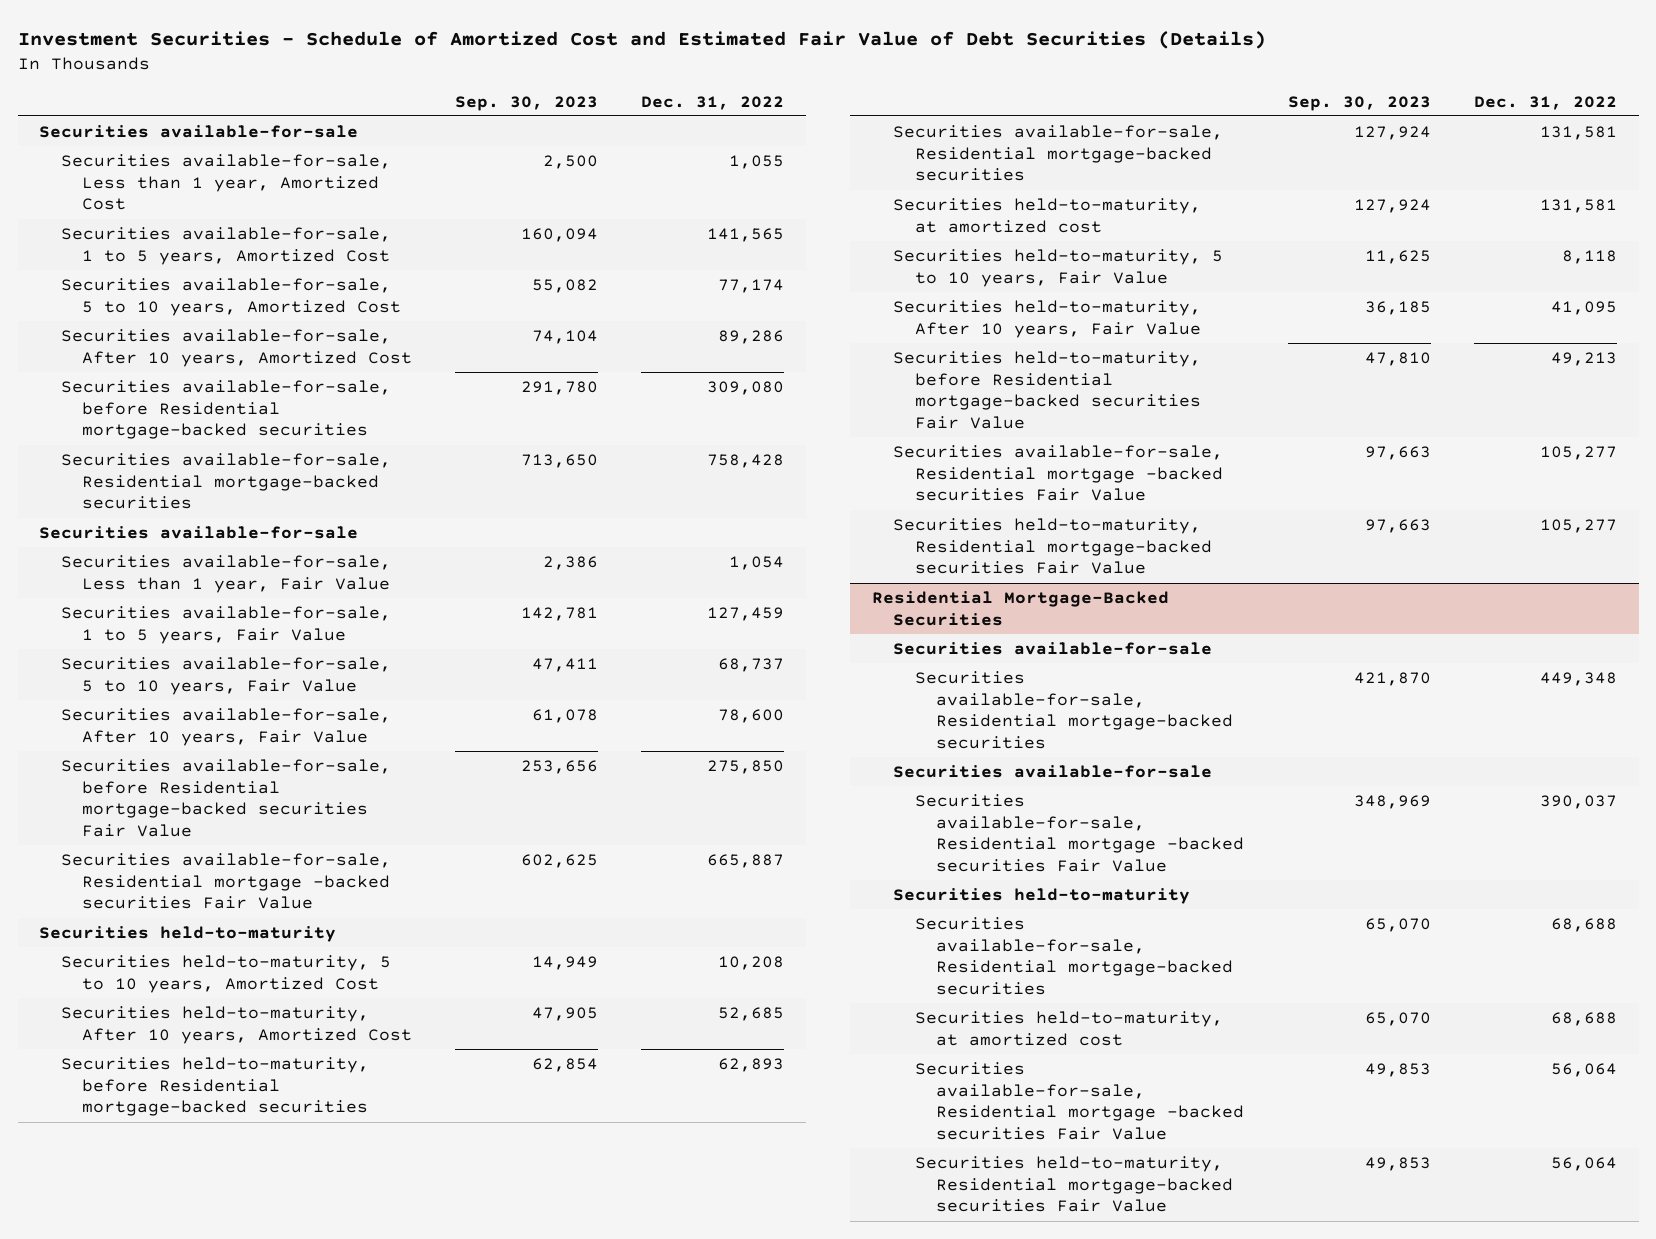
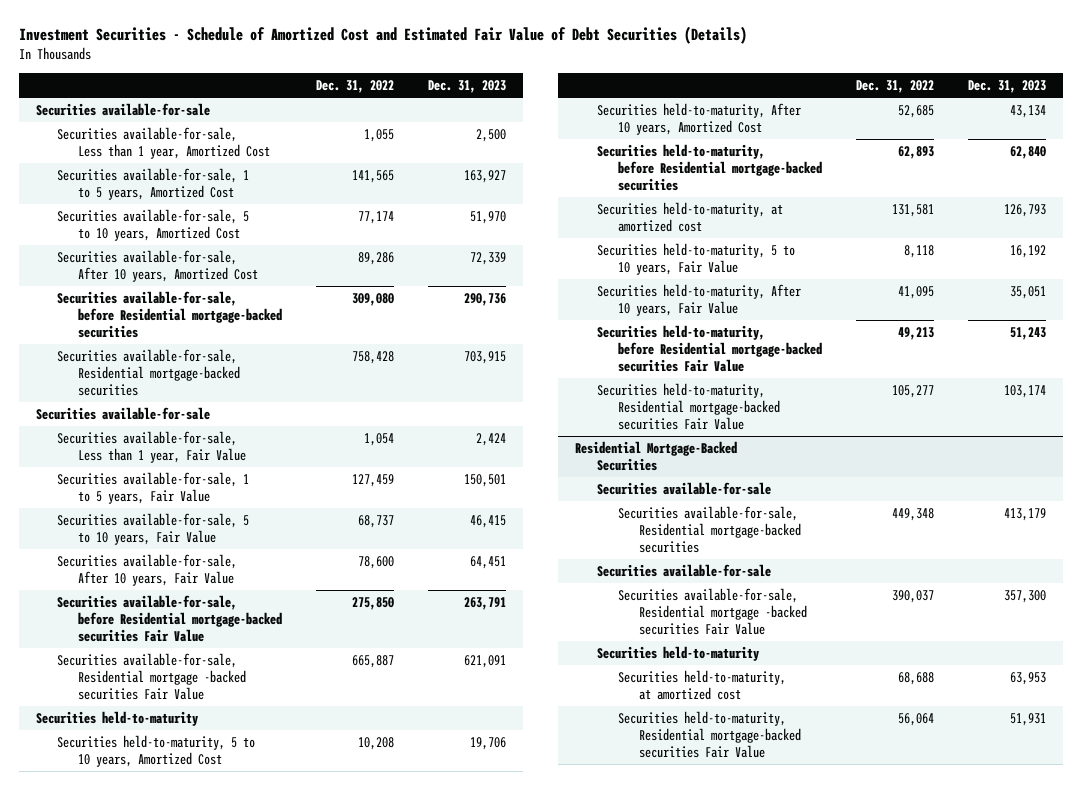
[455,95,599,111] Sep. 30, 2023 -> none
none -> [428,80,507,94] Dec. 31, 2023
[893,124,1224,182] Securities available-for-sale, Residential mortgage-backed securities -> none
[893,444,1224,502] Securities available-for-sale, Residential mortgage -backed securities Fair Value -> none
[914,916,1234,996] Securities available-for-sale, Residential mortgage-backed securities -> none
[914,1061,1245,1141] Securities available-for-sale, Residential mortgage -backed securities Fair Value -> none

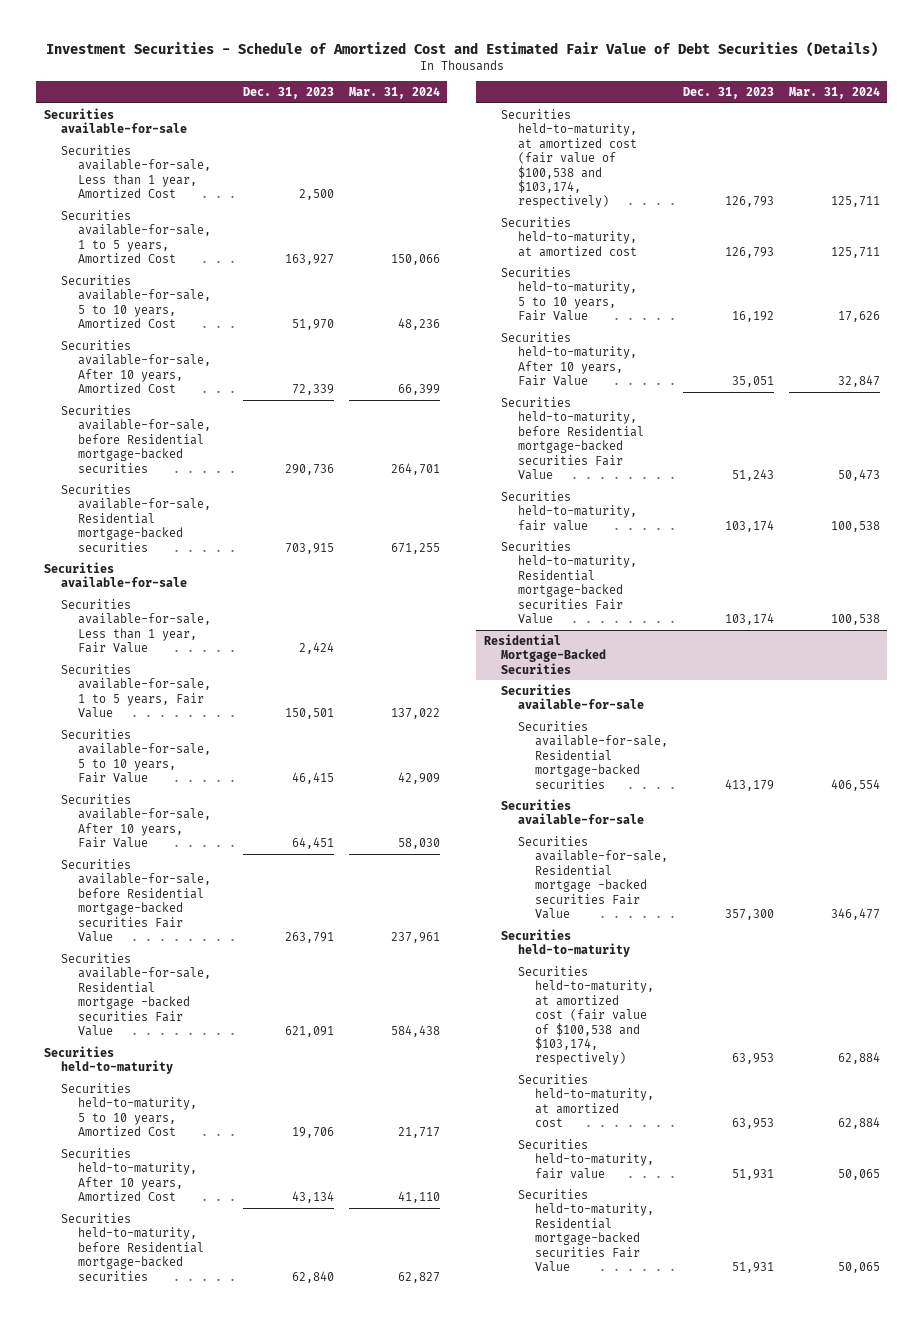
[316,80,395,94] Dec. 31, 2022 -> none
none -> [349,87,441,100] Mar. 31, 2024
none -> [500,108,638,209] Securities held-to-maturity, at amortized cost (fair value of $100,538 and $103,174, respectively)
none -> [500,490,638,531] Securities held-to-maturity, fair value
none -> [518,965,655,1066] Securities held-to-maturity, at amortized cost (fair value of $100,538 and $103,174, respectively)
none -> [518,1138,655,1179] Securities held-to-maturity, fair value

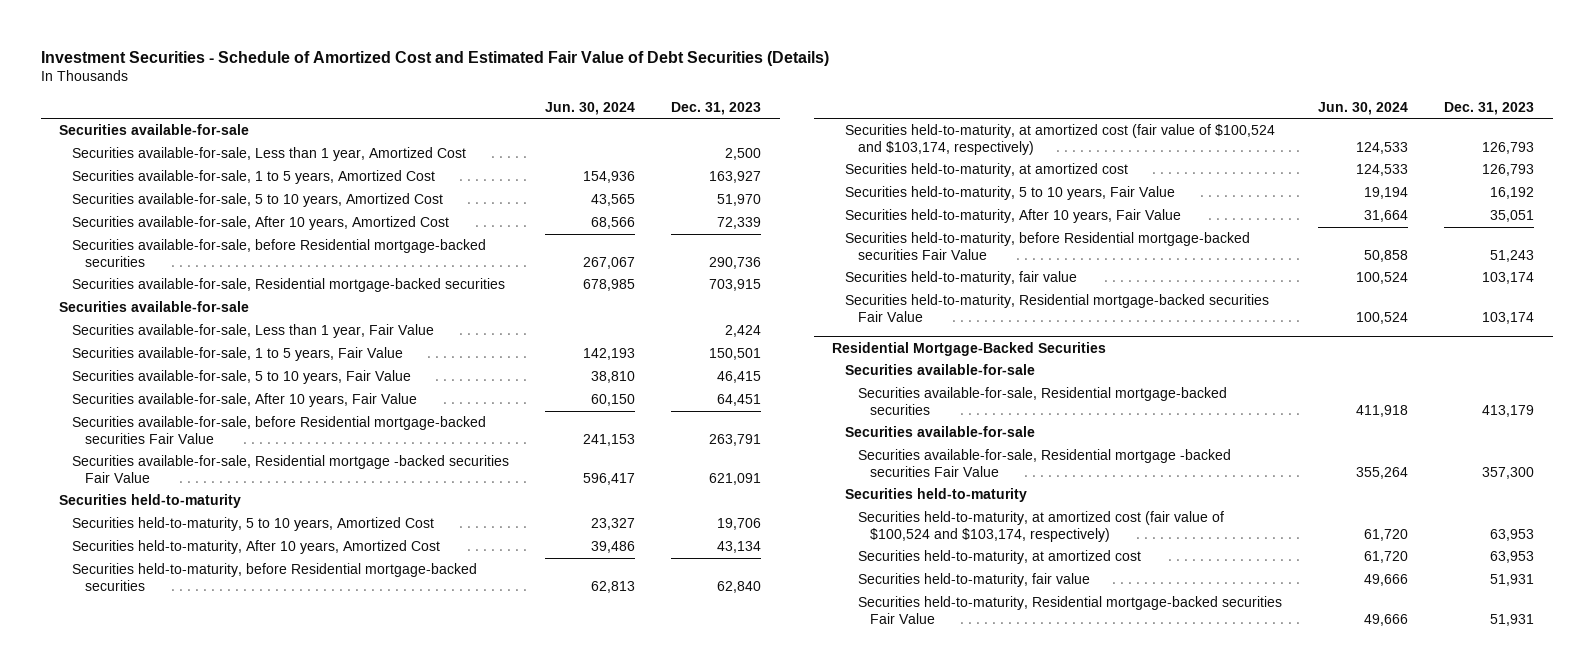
[349,87,441,100] Mar. 31, 2024 -> none
none -> [545,101,636,115] Jun. 30, 2024
[500,108,638,209] Securities held-to-maturity, at amortized cost (fair value of $100,538 and $103,174, respectively) -> [844,124,1275,155] Securities held-to-maturity, at amortized cost (fair value of $100,524 and $103,174, respectively)
[518,965,655,1066] Securities held-to-maturity, at amortized cost (fair value of $100,538 and $103,174, respectively) -> [857,511,1224,542] Securities held-to-maturity, at amortized cost (fair value of $100,524 and $103,174, respectively)

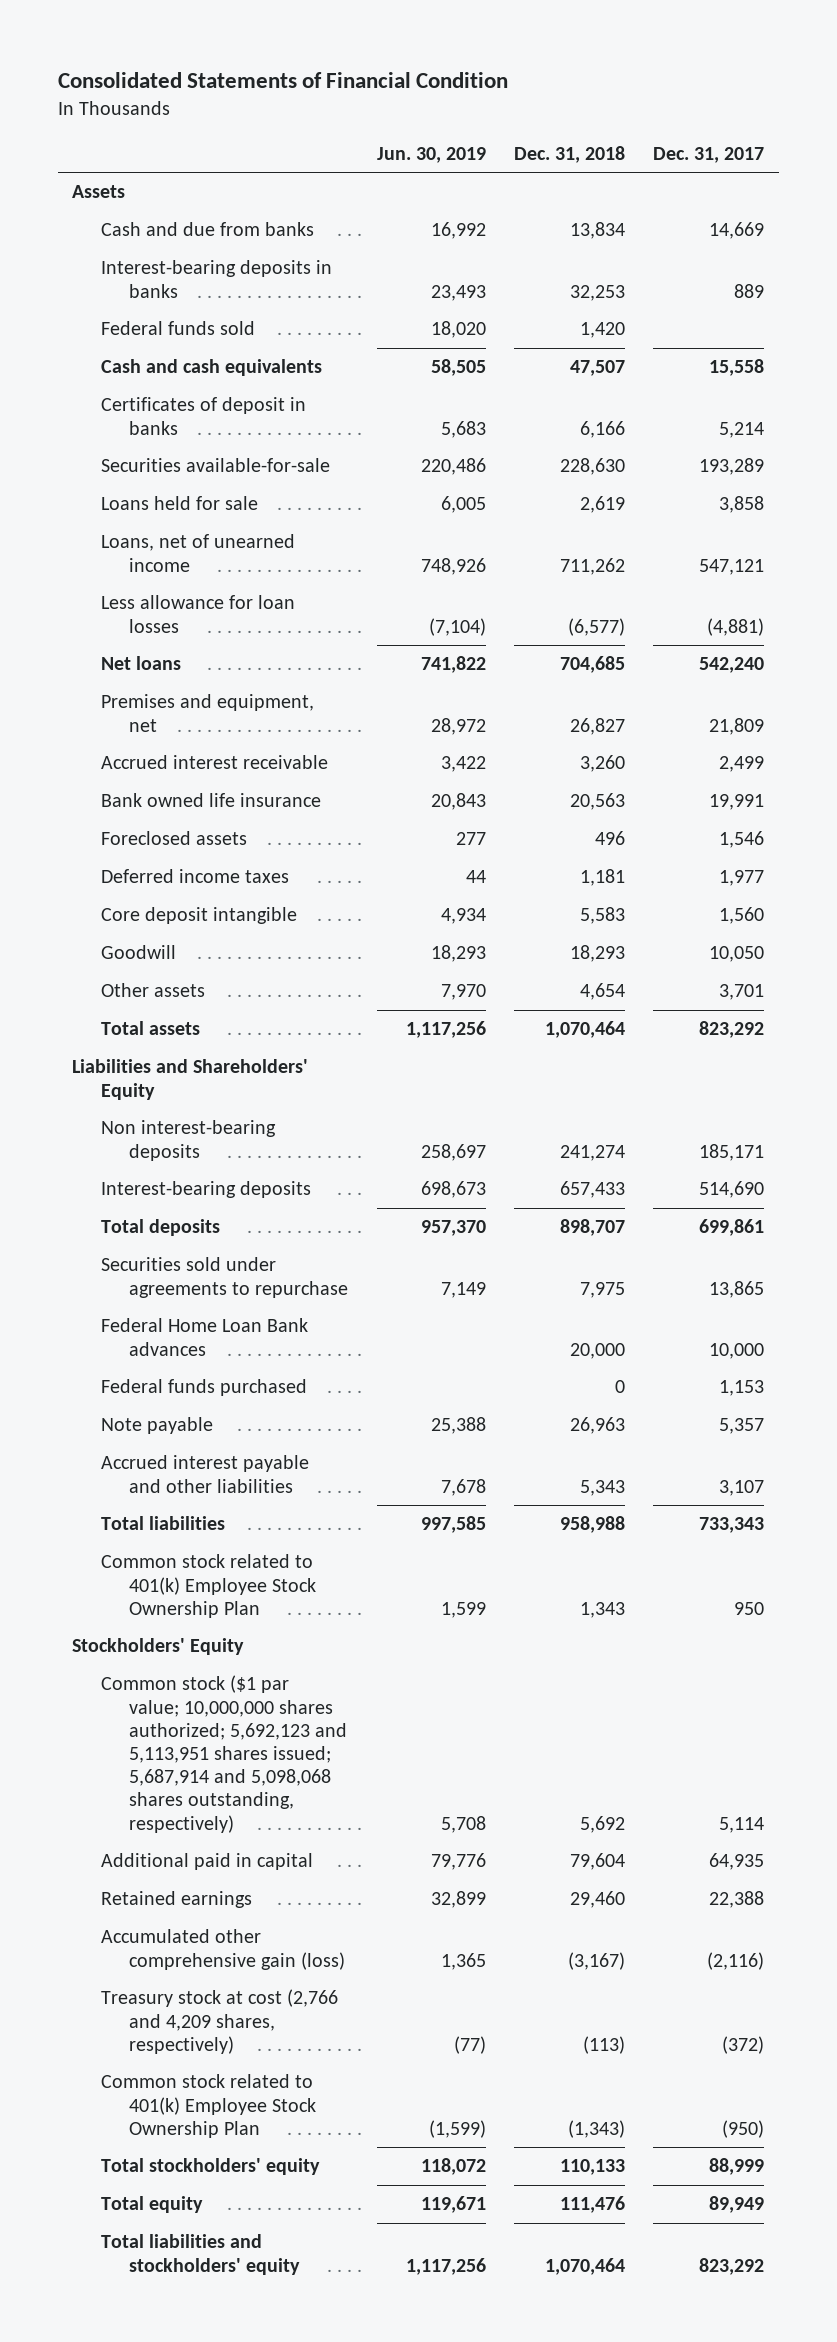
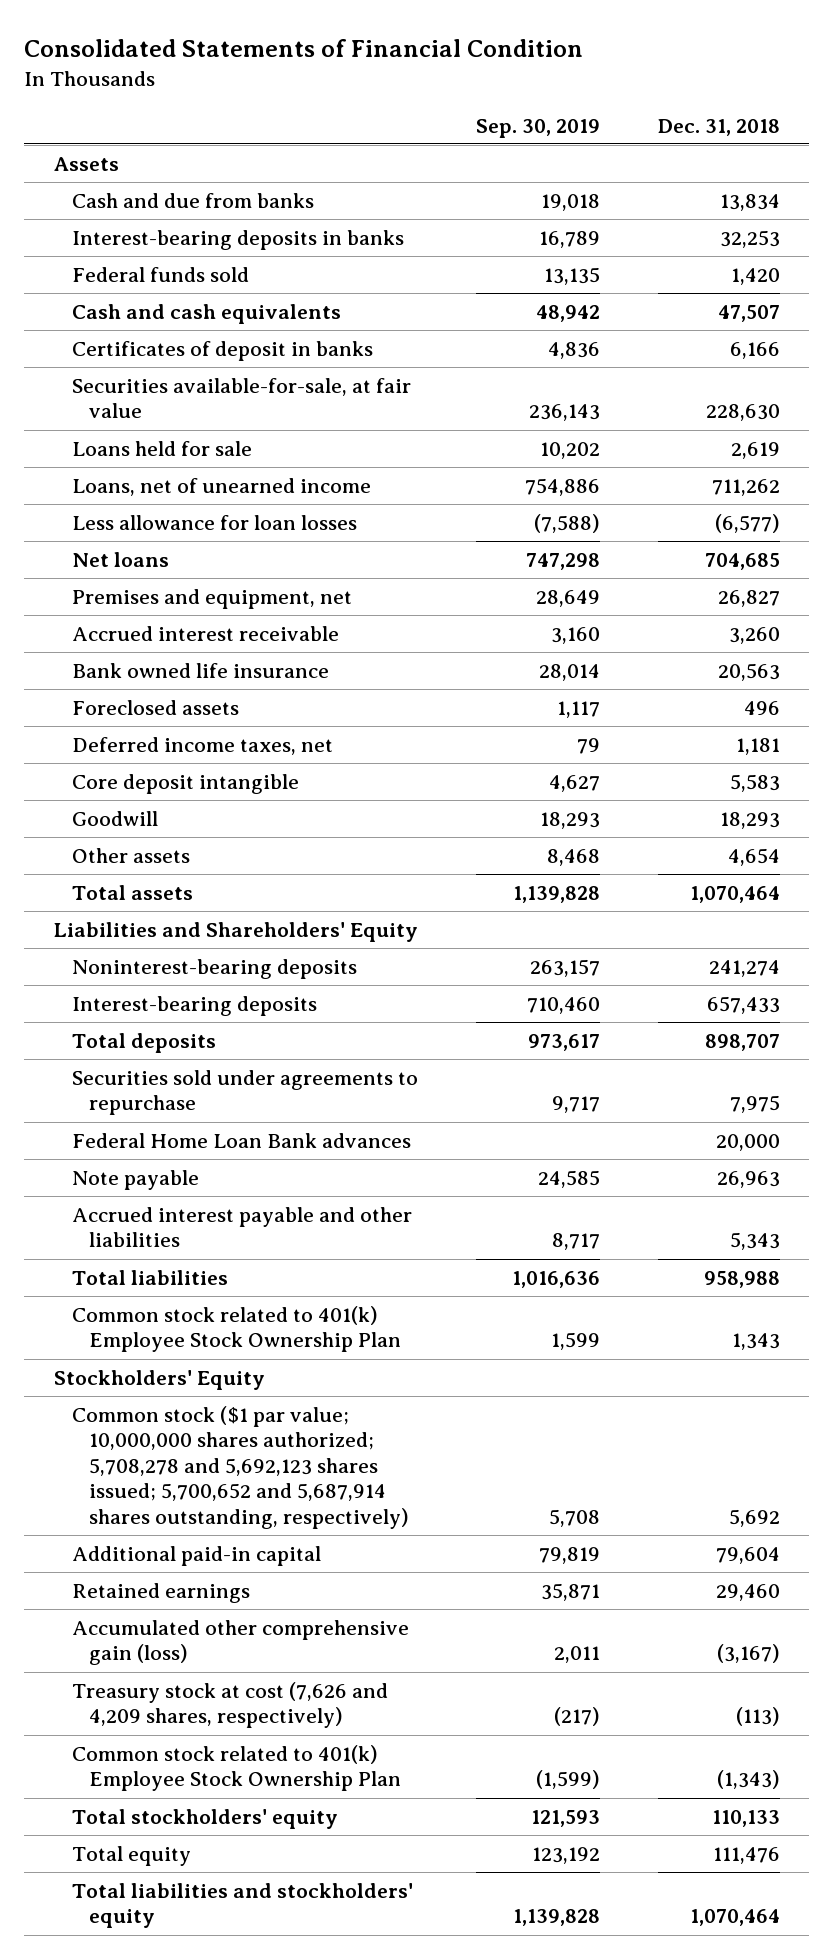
[376,146,486,163] Jun. 30, 2019 -> none
[653,146,765,163] Dec. 31, 2017 -> none
none -> [475,118,600,138] Sep. 30, 2019
[100,458,330,473] Securities available-for-sale -> [71,377,411,419] Securities available-for-sale, at fair value
[100,869,289,884] Deferred income taxes -> [71,736,333,755] Deferred income taxes, net
[100,1120,276,1161] Non interest-bearing deposits -> [71,958,357,979] Noninterest-bearing deposits
[100,1379,307,1397] Federal funds purchased -> none
[100,1675,348,1833] Common stock ($1 par value; 10,000,000 shares authorized; 5,692,123 and 5,113,951 shares issued; 5,687,914 and 5,098,068 shares outstanding, respectively) -> [71,1405,410,1529] Common stock ($1 par value; 10,000,000 shares authorized; 5,708,278 and 5,692,123 shares issued; 5,700,652 and 5,687,914 shares outstanding, respectively)
[100,1853,313,1871] Additional paid in capital -> [71,1545,321,1566] Additional paid-in capital
[100,1989,338,2054] Treasury stock at cost (2,766 and 4,209 shares, respectively) -> [71,1681,388,1729] Treasury stock at cost (7,626 and 4,209 shares, respectively)

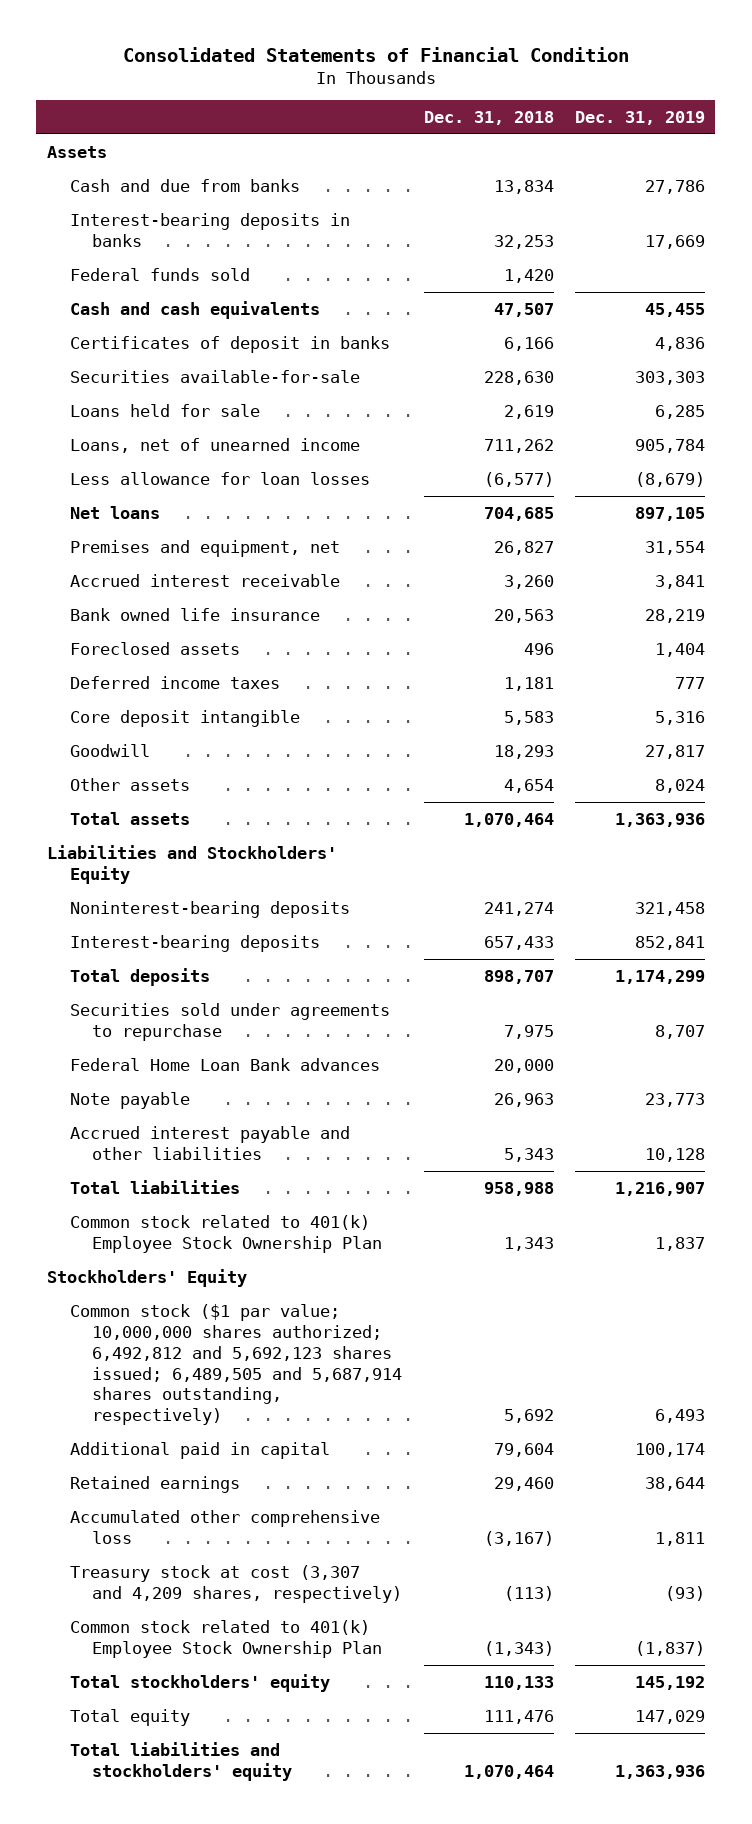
[475,118,600,138] Sep. 30, 2019 -> none
none -> [574,110,705,125] Dec. 31, 2019
[71,377,411,419] Securities available-for-sale, at fair value -> [69,369,360,383] Securities available-for-sale
[71,736,333,755] Deferred income taxes, net -> [69,675,280,689] Deferred income taxes
[53,921,418,942] Liabilities and Shareholders' Equity -> [46,844,337,884] Liabilities and Stockholders' Equity
[71,1405,410,1529] Common stock ($1 par value; 10,000,000 shares authorized; 5,708,278 and 5,692,123 shares issued; 5,700,652 and 5,687,914 shares outstanding, respectively) -> [69,1303,403,1426] Common stock ($1 par value; 10,000,000 shares authorized; 6,492,812 and 5,692,123 shares issued; 6,489,505 and 5,687,914 shares outstanding, respectively)
[71,1545,321,1566] Additional paid-in capital -> [69,1441,330,1459] Additional paid in capital
[71,1619,409,1666] Accumulated other comprehensive gain (loss) -> [69,1509,380,1544] Accumulated other comprehensive loss
[71,1681,388,1729] Treasury stock at cost (7,626 and 4,209 shares, respectively) -> [69,1564,403,1603] Treasury stock at cost (3,307 and 4,209 shares, respectively)

